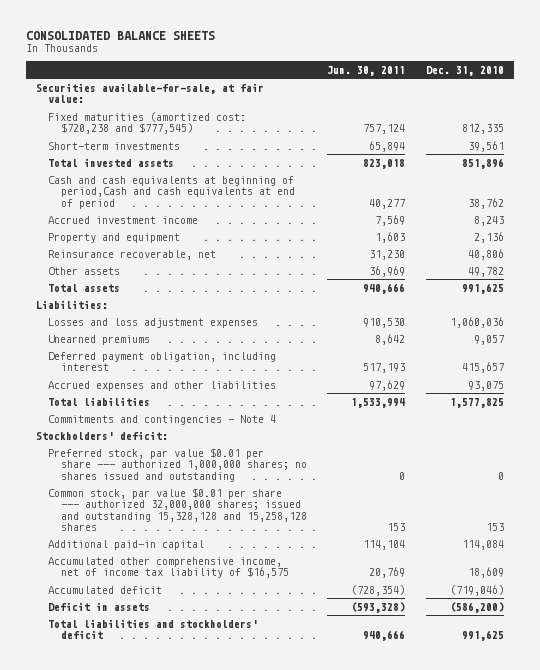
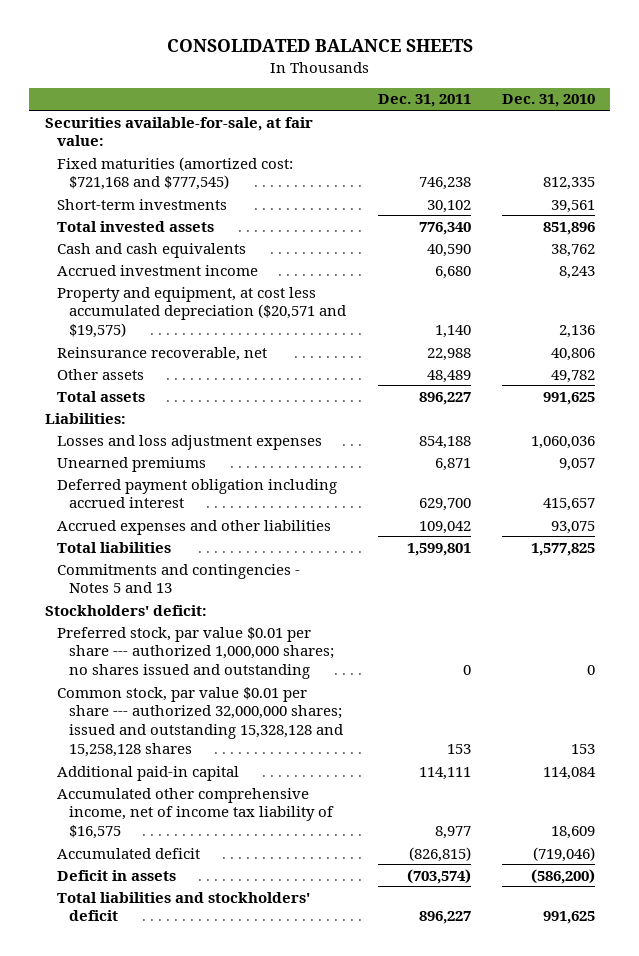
[327,65,406,76] Jun. 30, 2011 -> none
none -> [377,94,471,108] Dec. 31, 2011
[48,111,247,135] Fixed maturities (amortized cost: $720,238 and $777,545) -> [57,156,294,191] Fixed maturities (amortized cost: $721,168 and $777,545)
[48,175,295,209] Cash and cash equivalents at beginning of period,Cash and cash equivalents at end of period -> [57,242,247,258] Cash and cash equivalents
[48,232,181,243] Property and equipment -> [57,286,347,339] Property and equipment, at cost less accumulated depreciation ($20,571 and $19,575)
[48,351,277,372] Deferred payment obligation, including interest -> [57,478,338,509] Deferred payment obligation including accrued interest
[48,414,277,425] Commitments and contingencies - Note 4 -> [57,563,301,594] Commitments and contingencies - Notes 5 and 13

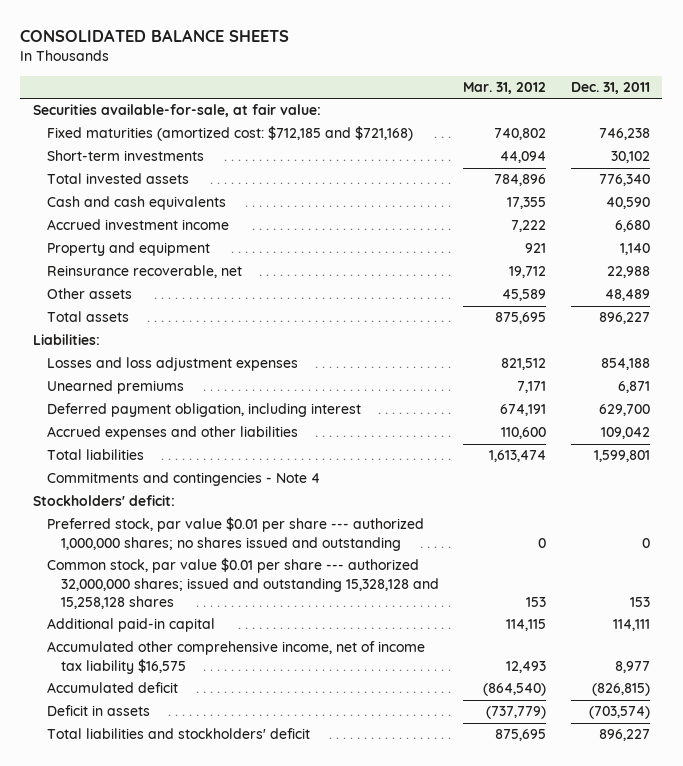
[501,94,595,108] Dec. 31, 2010 -> none
none -> [463,81,547,94] Mar. 31, 2012
[57,156,294,191] Fixed maturities (amortized cost: $721,168 and $777,545) -> [46,126,413,142] Fixed maturities (amortized cost: $712,185 and $721,168)
[57,286,347,339] Property and equipment, at cost less accumulated depreciation ($20,571 and $19,575) -> [46,242,210,257] Property and equipment
[57,478,338,509] Deferred payment obligation including accrued interest -> [46,403,361,418] Deferred payment obligation, including interest
[57,563,301,594] Commitments and contingencies - Notes 5 and 13 -> [46,472,320,487] Commitments and contingencies - Note 4
[57,787,335,840] Accumulated other comprehensive income, net of income tax liability of $16,575 -> [46,641,425,674] Accumulated other comprehensive income, net of income tax liability $16,575

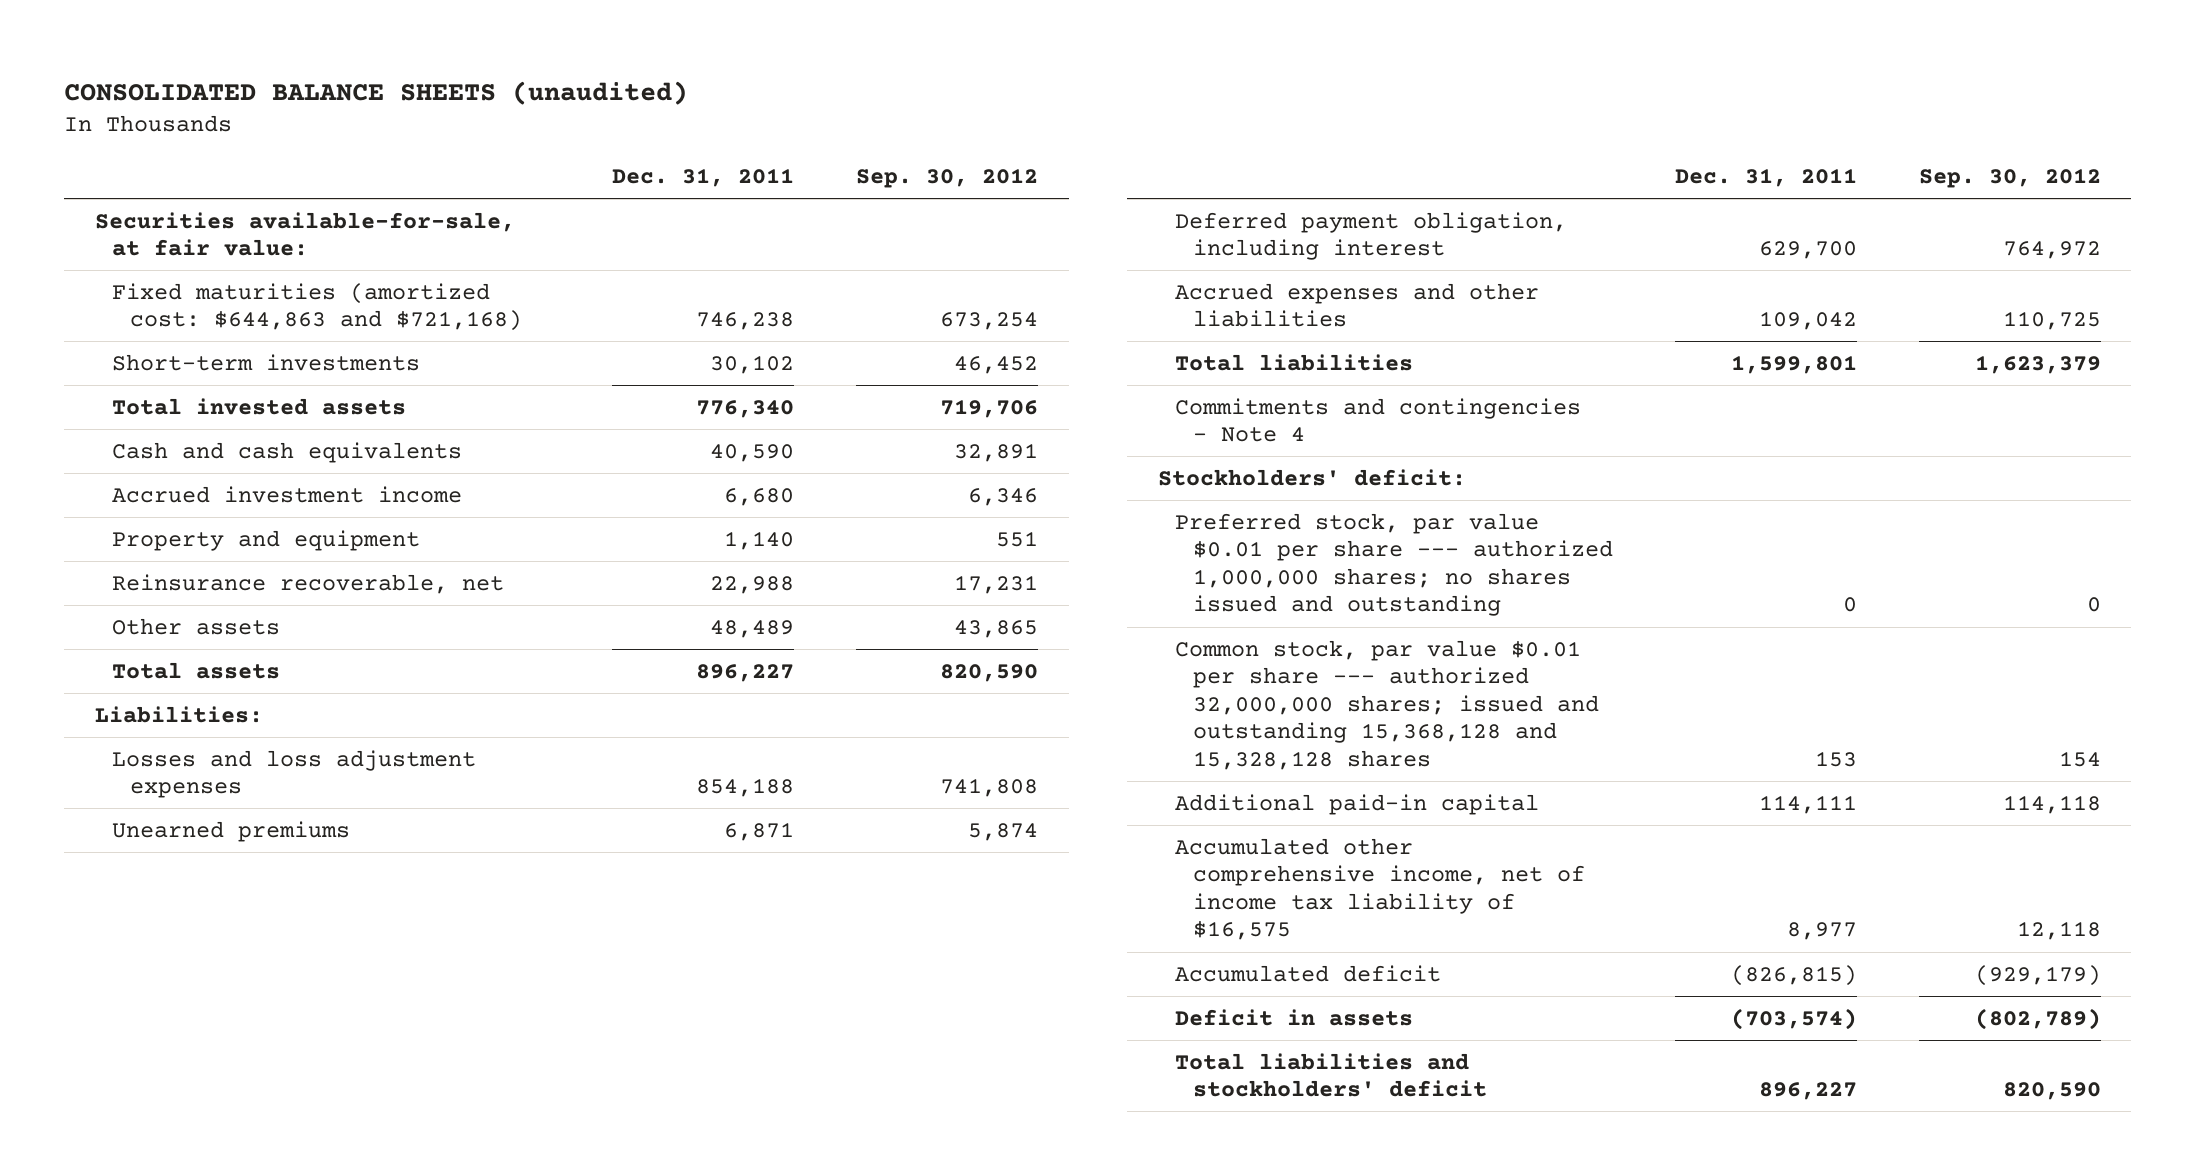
[20,29,290,43] CONSOLIDATED BALANCE SHEETS -> [63,80,688,105] CONSOLIDATED BALANCE SHEETS (unaudited)
[463,81,547,94] Mar. 31, 2012 -> none
none -> [855,168,1038,189] Sep. 30, 2012
[46,126,413,142] Fixed maturities (amortized cost: $712,185 and $721,168) -> [112,282,522,332] Fixed maturities (amortized cost: $644,863 and $721,168)
[46,558,439,609] Common stock, par value $0.01 per share --- authorized 32,000,000 shares; issued and outstanding 15,328,128 and 15,258,128 shares -> [1175,639,1599,771] Common stock, par value $0.01 per share --- authorized 32,000,000 shares; issued and outstanding 15,368,128 and 15,328,128 shares
[46,641,425,674] Accumulated other comprehensive income, net of income tax liability $16,575 -> [1175,837,1585,941] Accumulated other comprehensive income, net of income tax liability of $16,575

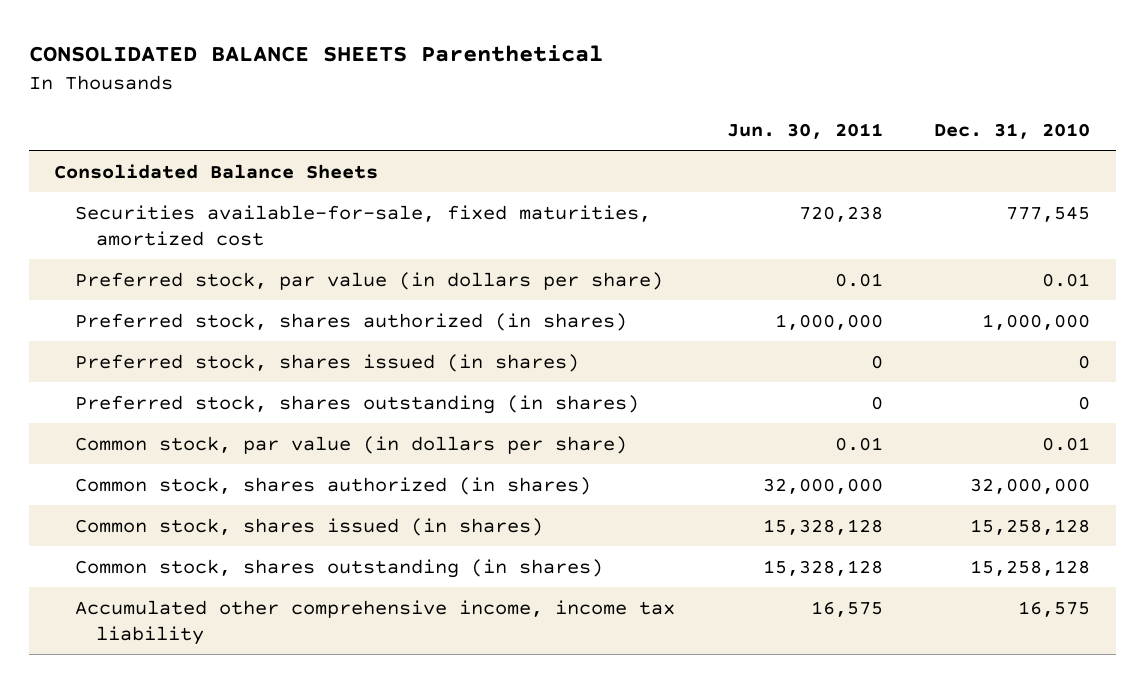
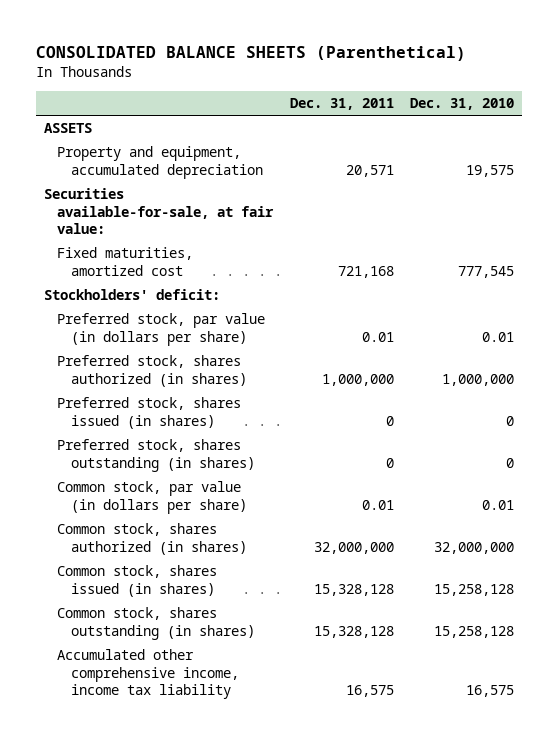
[28,44,603,62] CONSOLIDATED BALANCE SHEETS Parenthetical -> [36,45,467,61] CONSOLIDATED BALANCE SHEETS (Parenthetical)
[726,123,883,140] Jun. 30, 2011 -> none
none -> [289,97,394,110] Dec. 31, 2011
[54,163,379,179] Consolidated Balance Sheets -> none
none -> [44,123,93,134] ASSETS
none -> [57,146,263,179] Property and equipment, accumulated depreciation
none -> [44,188,275,235] Securities available-for-sale, at fair value:
[75,204,652,247] Securities available-for-sale, fixed maturities, amortized cost -> [57,247,194,276] Fixed maturities, amortized cost
none -> [44,289,221,301] Stockholders' deficit:

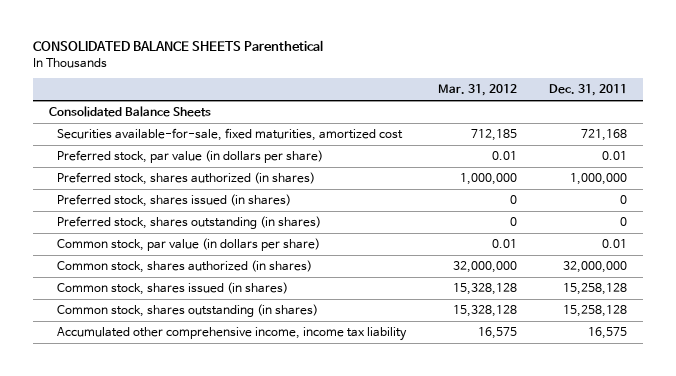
[36,45,467,61] CONSOLIDATED BALANCE SHEETS (Parenthetical) -> [33,39,324,51] CONSOLIDATED BALANCE SHEETS Parenthetical
[410,97,515,110] Dec. 31, 2010 -> none
none -> [438,84,518,97] Mar. 31, 2012
[44,123,93,134] ASSETS -> none
[57,146,263,179] Property and equipment, accumulated depreciation -> none
[44,188,275,235] Securities available-for-sale, at fair value: -> none
[44,289,221,301] Stockholders' deficit: -> none
none -> [48,106,211,118] Consolidated Balance Sheets
[57,247,194,276] Fixed maturities, amortized cost -> [57,128,404,142] Securities available-for-sale, fixed maturities, amortized cost
[313,583,394,596] 15,328,128 -> [562,283,627,296] 15,258,128
[313,625,394,638] 15,328,128 -> [562,305,627,318] 15,258,128

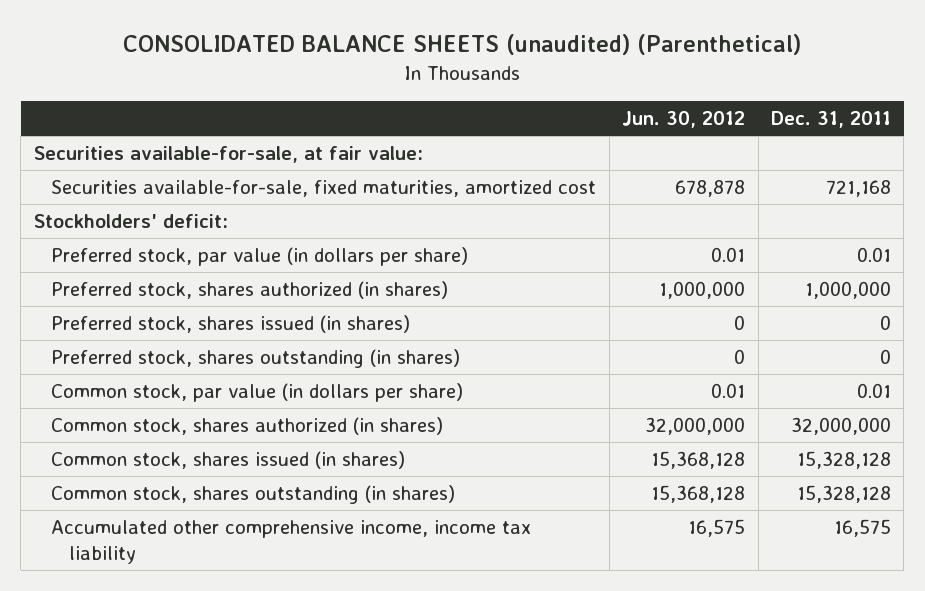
[33,39,324,51] CONSOLIDATED BALANCE SHEETS Parenthetical -> [123,34,802,56] CONSOLIDATED BALANCE SHEETS (unaudited) (Parenthetical)
[438,84,518,97] Mar. 31, 2012 -> none
none -> [622,110,746,128] Jun. 30, 2012
[48,106,211,118] Consolidated Balance Sheets -> none
none -> [33,146,423,164] Securities available-for-sale, at fair value:
none -> [33,214,228,229] Stockholders' deficit:
[562,283,627,296] 15,258,128 -> [797,451,892,470] 15,328,128
[562,305,627,318] 15,258,128 -> [797,485,892,504] 15,328,128

